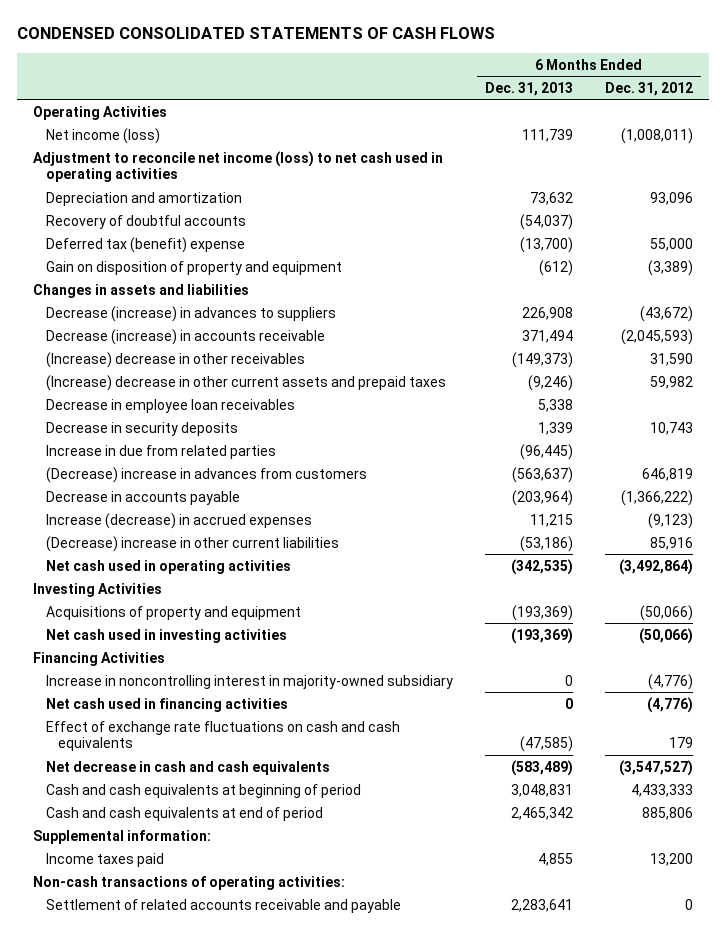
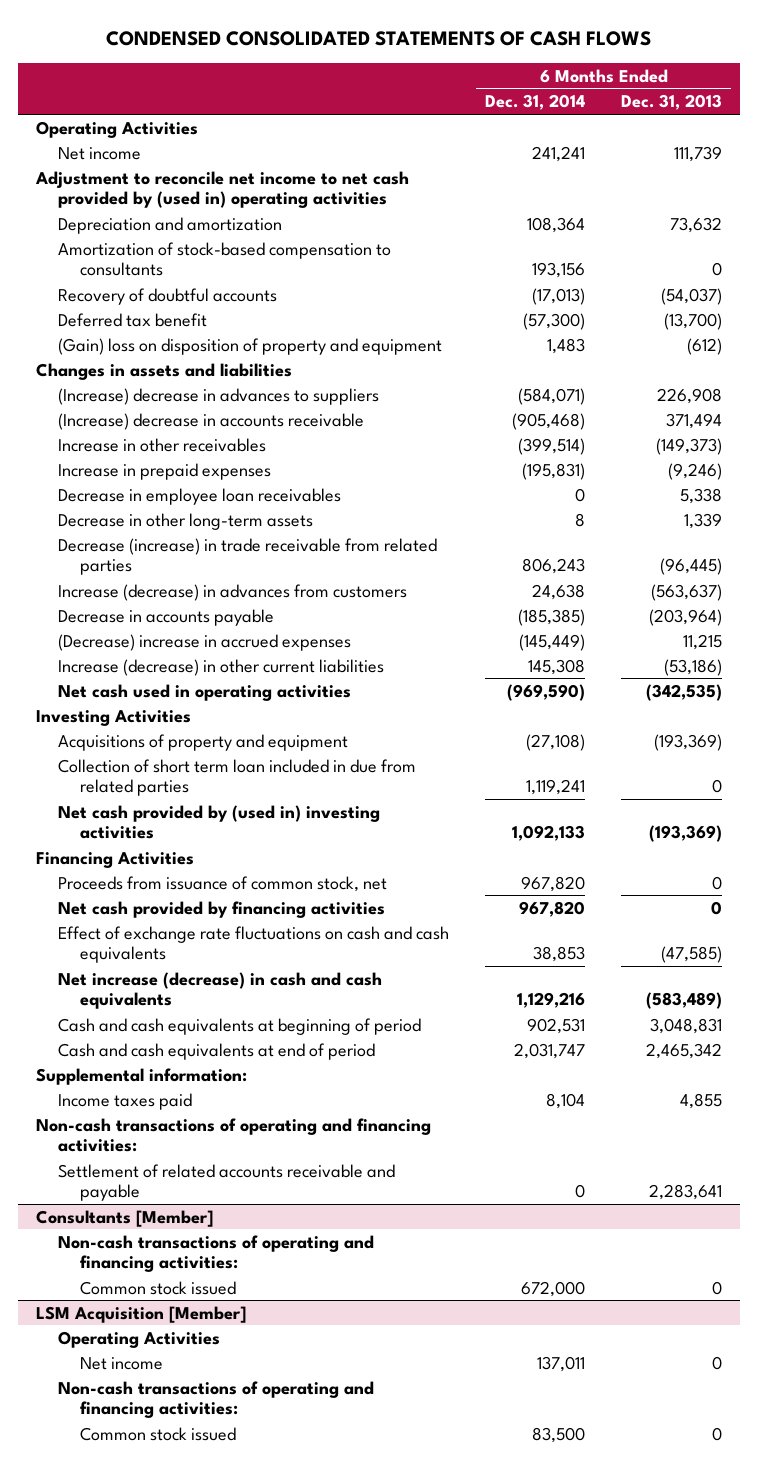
[605,81,694,96] Dec. 31, 2012 -> none
none -> [485,94,586,111] Dec. 31, 2014
[45,127,160,144] Net income (loss) -> [57,146,141,160] Net income
[32,150,443,183] Adjustment to reconcile net income (loss) to net cash used in operating activities -> [34,170,409,209] Adjustment to reconcile net income to net cash provided by (used in) operating activities
none -> [57,241,391,277] Amortization of stock-based compensation to consultants
[45,236,245,253] Deferred tax (benefit) expense -> [57,312,207,327] Deferred tax benefit
[45,260,342,275] Gain on disposition of property and equipment -> [57,337,442,355] (Gain) loss on disposition of property and equipment
[45,305,336,322] Decrease (increase) in advances to suppliers -> [57,387,379,405] (Increase) decrease in advances to suppliers
[45,328,325,345] Decrease (increase) in accounts receivable -> [57,412,364,430] (Increase) decrease in accounts receivable
[45,351,305,368] (Increase) decrease in other receivables -> [57,437,266,452] Increase in other receivables
[45,374,446,391] (Increase) decrease in other current assets and prepaid taxes -> [57,462,271,480] Increase in prepaid expenses
[45,421,238,436] Decrease in security deposits -> [57,512,313,530] Decrease in other long-term assets
[45,444,276,459] Increase in due from related parties -> [57,537,437,576] Decrease (increase) in trade receivable from related parties
[45,466,367,483] (Decrease) increase in advances from customers -> [57,583,407,601] Increase (decrease) in advances from customers
[45,512,312,529] Increase (decrease) in accrued expenses -> [57,633,351,651] (Decrease) increase in accrued expenses
[45,535,339,552] (Decrease) increase in other current liabilities -> [57,658,384,676] Increase (decrease) in other current liabilities
none -> [57,758,416,797] Collection of short term loan included in due from related parties
[45,628,287,643] Net cash used in investing activities -> [57,804,380,840] Net cash provided by (used in) investing activities
[45,674,453,689] Increase in noncontrolling interest in majority-owned subsidiary -> none
none -> [57,875,387,892] Proceeds from issuance of common stock, net
[45,697,288,712] Net cash used in financing activities -> [57,900,385,918] Net cash provided by financing activities
[45,760,330,775] Net decrease in cash and cash equivalents -> [57,971,382,1010] Net increase (decrease) in cash and cash equivalents
[32,875,345,890] Non-cash transactions of operating activities: -> [35,1117,431,1153] Non-cash transactions of operating and financing activities:
none -> [35,1209,213,1227] Consultants [Member]
none -> [57,1234,374,1273] Non-cash transactions of operating and financing activities:
none -> [79,1280,236,1295] Common stock issued
none -> [35,1305,246,1323] LSM Acquisition [Member]
none -> [57,1330,220,1348] Operating Activities
none -> [79,1356,163,1370] Net income
none -> [57,1380,374,1419] Non-cash transactions of operating and financing activities:
none -> [79,1426,236,1441] Common stock issued

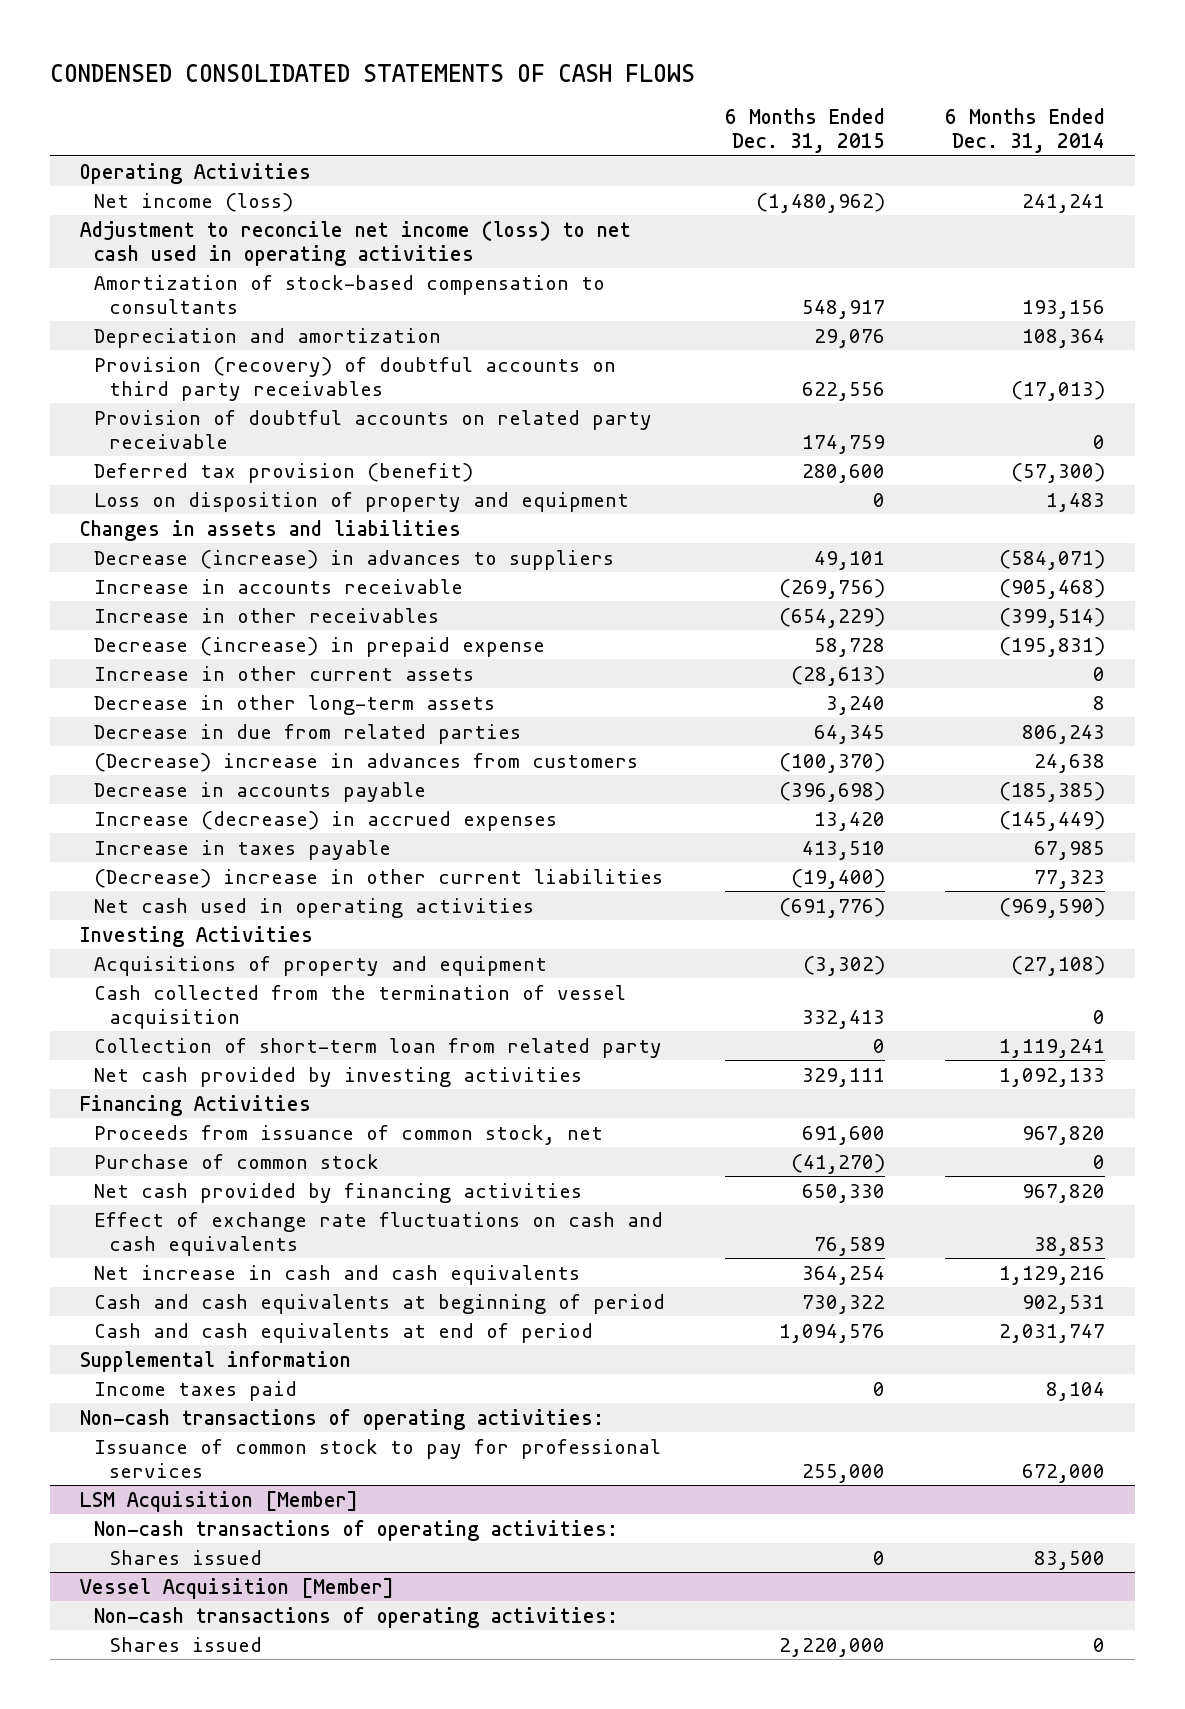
[621,94,723,111] Dec. 31, 2013 -> none
none -> [725,108,886,154] 6 Months Ended Dec. 31, 2015
[57,146,141,160] Net income -> [94,192,294,212] Net income (loss)
[34,170,409,209] Adjustment to reconcile net income to net cash provided by (used in) operating activities -> [79,220,631,266] Adjustment to reconcile net income (loss) to net cash used in operating activities
[57,216,282,234] Depreciation and amortization -> [94,327,442,348] Depreciation and amortization
[57,287,277,305] Recovery of doubtful accounts -> [94,356,617,401] Provision (recovery) of doubtful accounts on third party receivables
none -> [94,409,653,449] Provision of doubtful accounts on related party receivable
[57,312,207,327] Deferred tax benefit -> [94,462,474,483] Deferred tax provision (benefit)
[57,337,442,355] (Gain) loss on disposition of property and equipment -> [94,491,630,512] Loss on disposition of property and equipment
[57,387,379,405] (Increase) decrease in advances to suppliers -> [94,549,615,570] Decrease (increase) in advances to suppliers
[57,412,364,430] (Increase) decrease in accounts receivable -> [94,578,464,594] Increase in accounts receivable
[57,487,341,505] Decrease in employee loan receivables -> none
[57,462,271,480] Increase in prepaid expenses -> [94,636,546,657] Decrease (increase) in prepaid expense
none -> [94,665,475,681] Increase in other current assets
[57,537,437,576] Decrease (increase) in trade receivable from related parties -> [94,723,522,744] Decrease in due from related parties
[57,583,407,601] Increase (decrease) in advances from customers -> [94,752,639,772] (Decrease) increase in advances from customers
[57,633,351,651] (Decrease) increase in accrued expenses -> [94,810,558,831] Increase (decrease) in accrued expenses
none -> [94,839,392,860] Increase in taxes payable
[57,658,384,676] Increase (decrease) in other current liabilities -> [94,868,664,888] (Decrease) increase in other current liabilities
[528,658,586,675] 145,308 -> [1034,869,1106,889] 77,323
none -> [94,984,627,1029] Cash collected from the termination of vessel acquisition
[57,758,416,797] Collection of short term loan included in due from related parties -> [94,1037,663,1058] Collection of short-term loan from related party
[57,804,380,840] Net cash provided by (used in) investing activities -> [94,1066,583,1087] Net cash provided by investing activities
none -> [94,1153,380,1169] Purchase of common stock
[57,971,382,1010] Net increase (decrease) in cash and cash equivalents -> [94,1264,581,1285] Net increase in cash and cash equivalents
[35,1067,247,1085] Supplemental information: -> [79,1350,351,1372] Supplemental information
[57,1163,395,1202] Settlement of related accounts receivable and payable -> none
[35,1209,213,1227] Consultants [Member] -> none
[57,1234,374,1273] Non-cash transactions of operating and financing activities: -> none
[35,1117,431,1153] Non-cash transactions of operating and financing activities: -> [79,1408,604,1430] Non-cash transactions of operating activities:
[79,1280,236,1295] Common stock issued -> [94,1438,662,1478] Issuance of common stock to pay for professional services
[57,1330,220,1348] Operating Activities -> none
[79,1356,163,1370] Net income -> none
[57,1380,374,1419] Non-cash transactions of operating and financing activities: -> [94,1519,619,1541] Non-cash transactions of operating activities:
[79,1426,236,1441] Common stock issued -> [108,1549,262,1565] Shares issued
none -> [79,1577,394,1599] Vessel Acquisition [Member]
none -> [94,1606,619,1628] Non-cash transactions of operating activities:
none -> [108,1636,262,1652] Shares issued

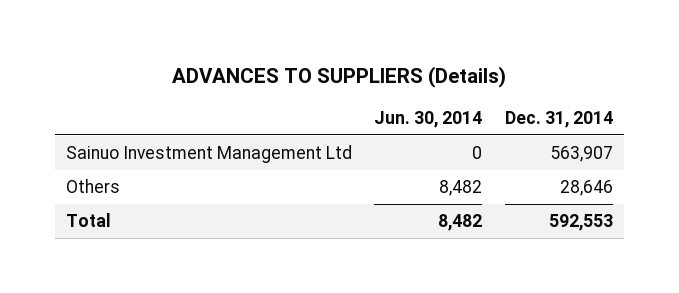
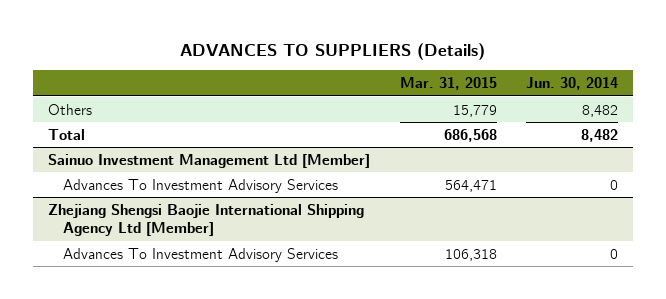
[504,110,613,128] Dec. 31, 2014 -> none
none -> [399,77,497,91] Mar. 31, 2015
[66,145,353,164] Sainuo Investment Management Ltd -> none
none -> [47,153,370,168] Sainuo Investment Management Ltd [Member]
none -> [62,178,338,193] Advances To Investment Advisory Services
none -> [47,203,364,237] Zhejiang Shengsi Baojie International Shipping Agency Ltd [Member]
none -> [62,247,338,262] Advances To Investment Advisory Services

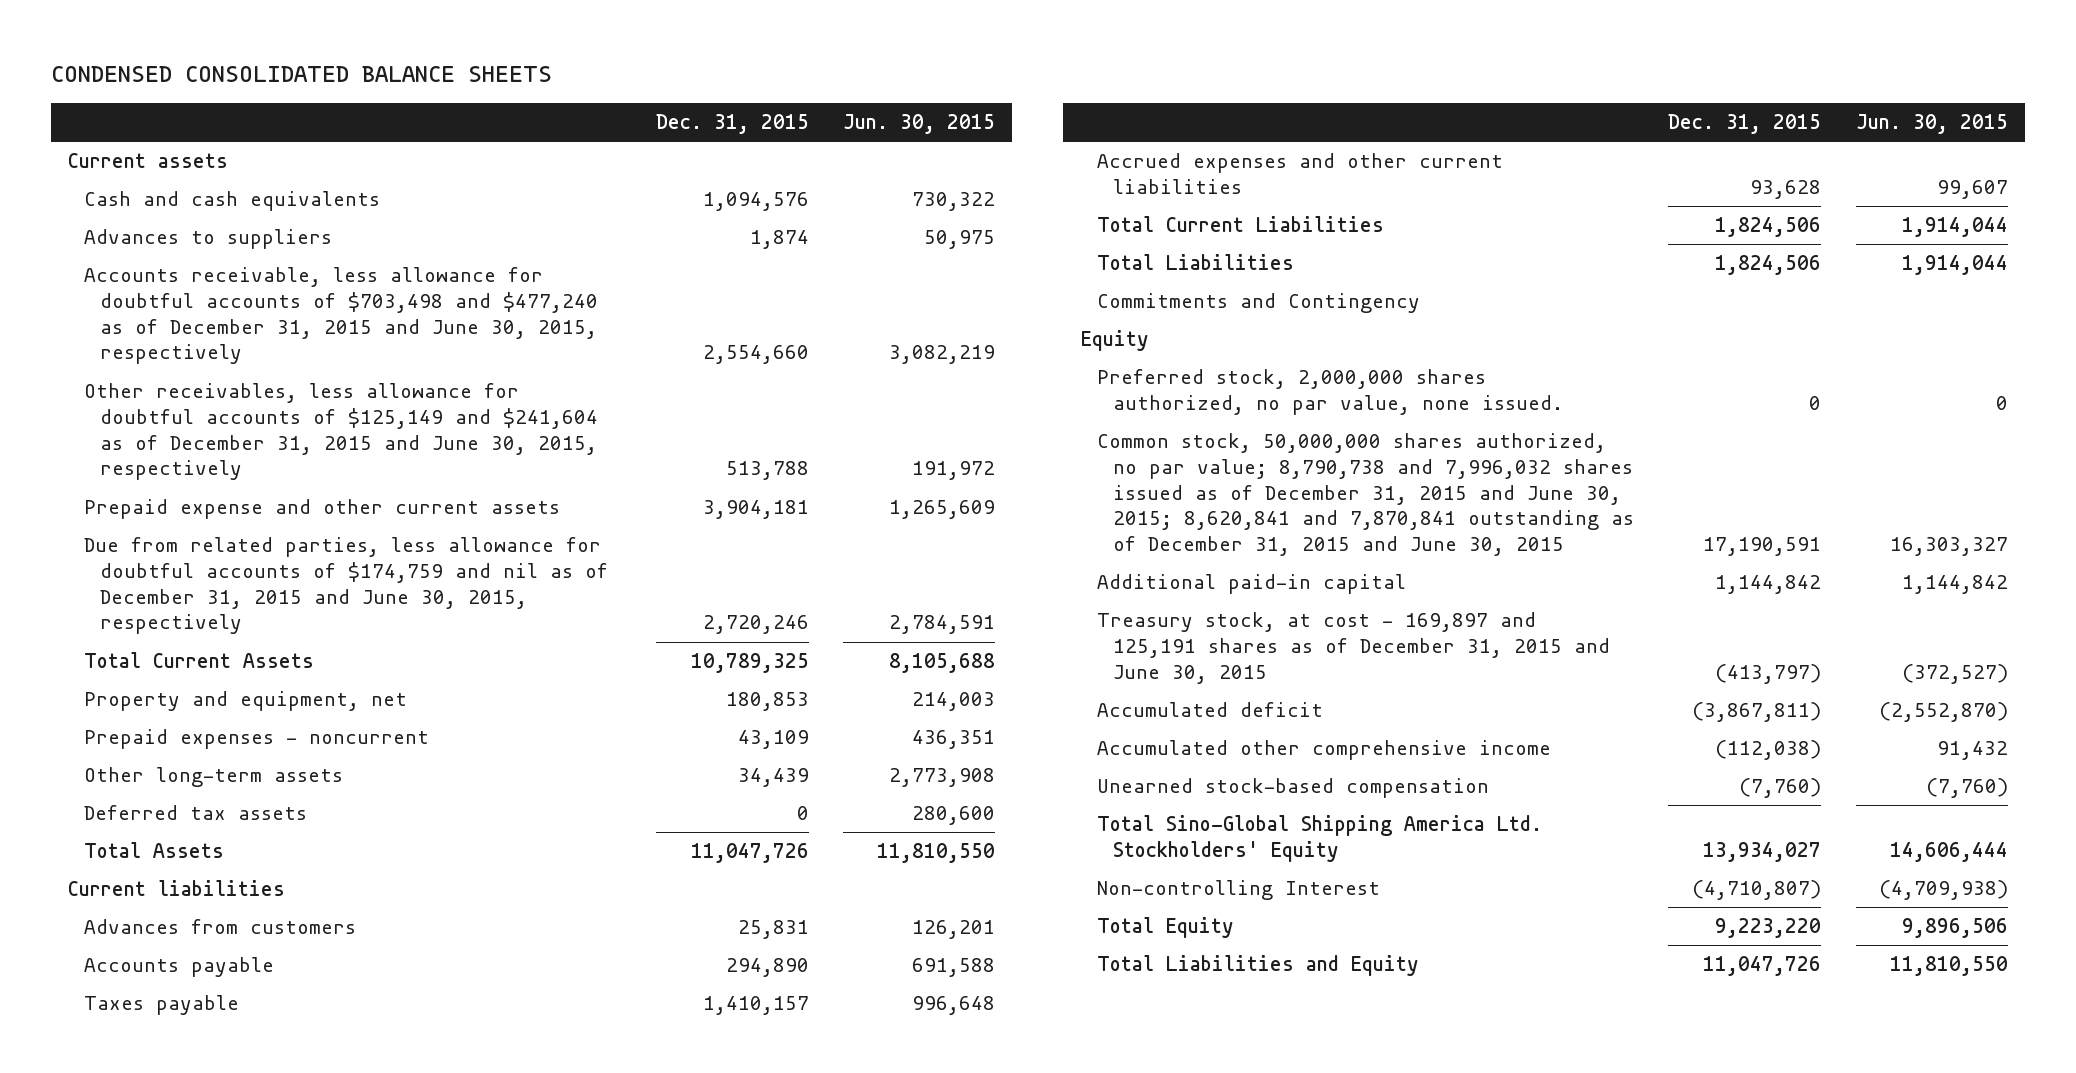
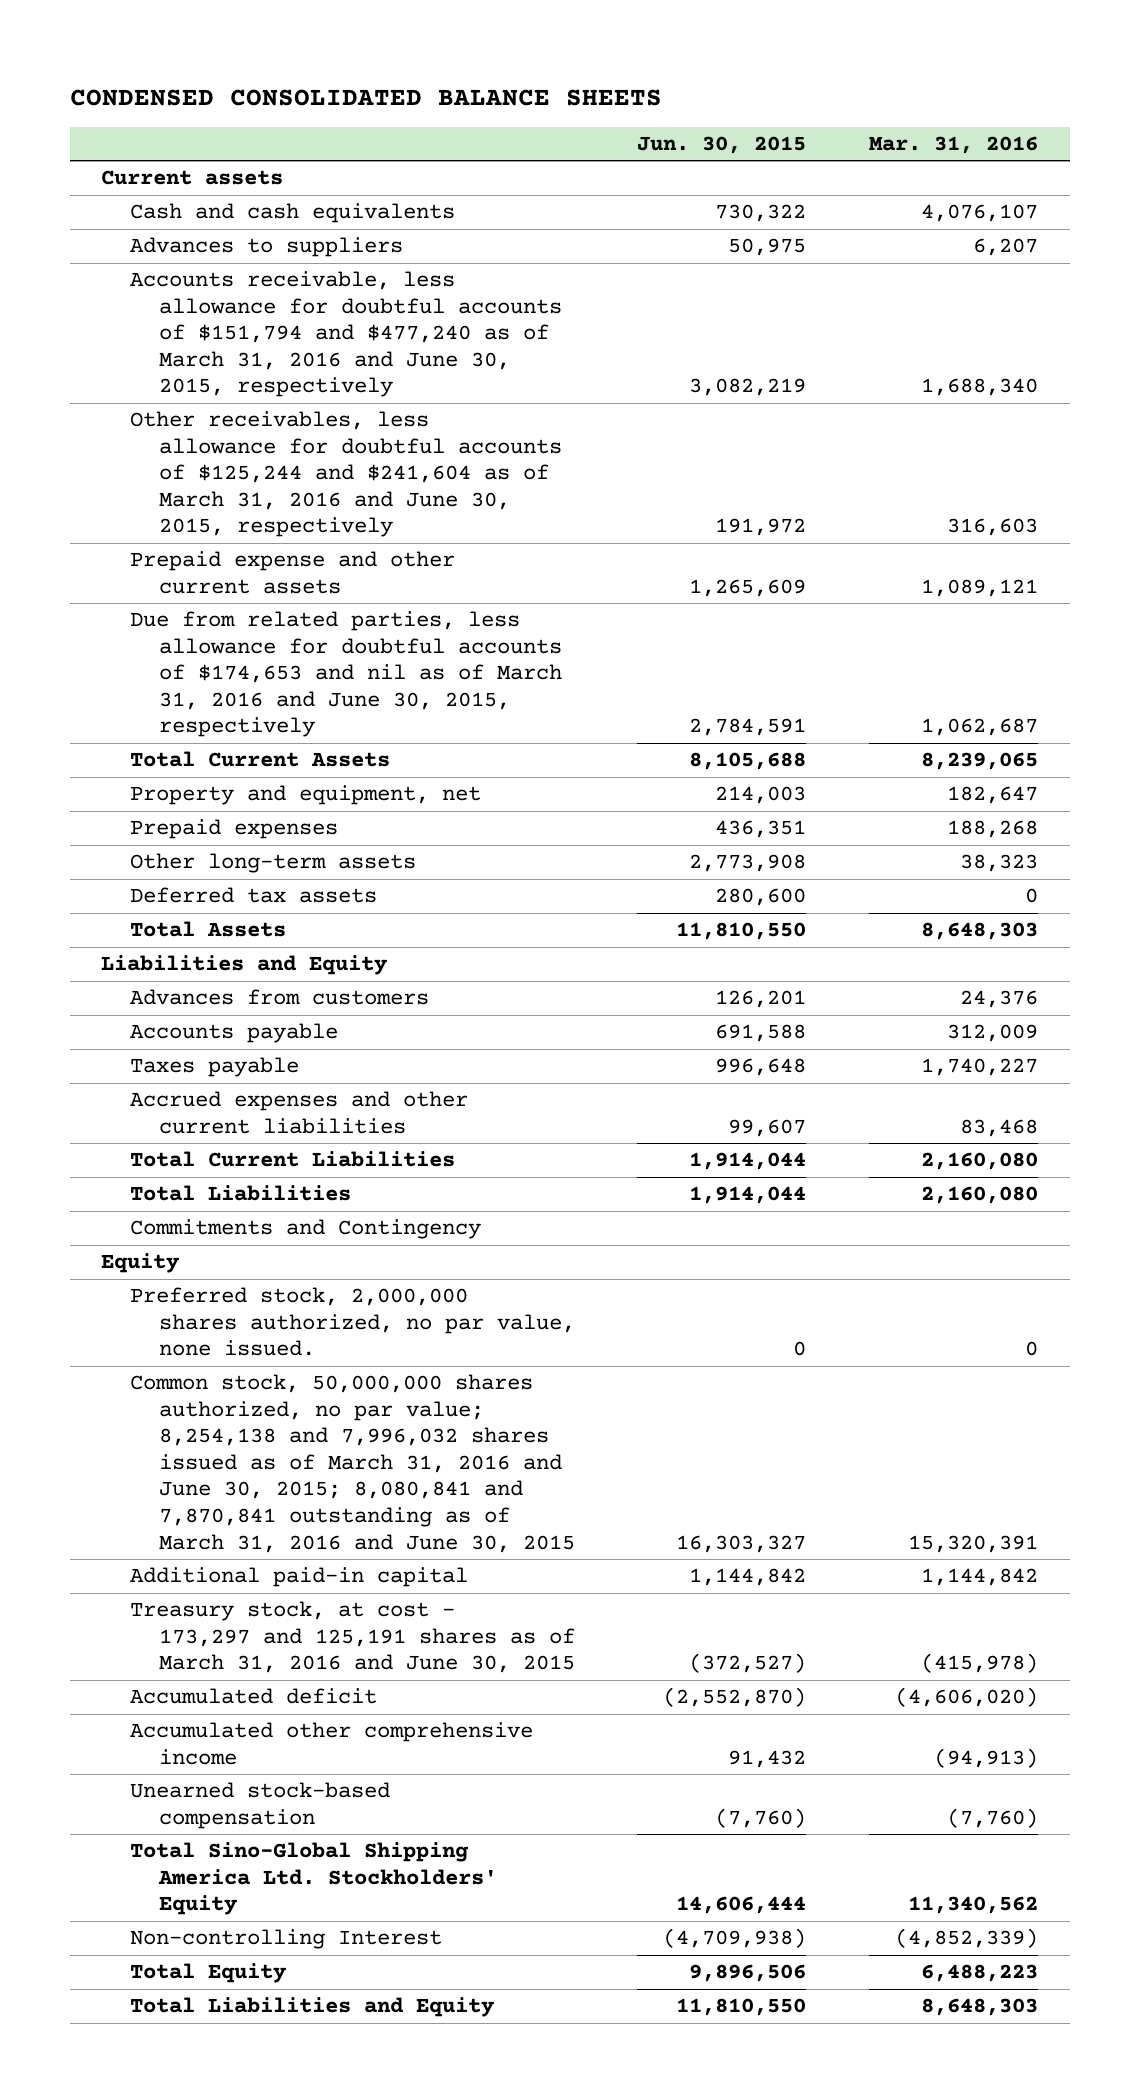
[655,114,809,135] Dec. 31, 2015 -> none
none -> [869,136,1039,155] Mar. 31, 2016
[84,267,599,365] Accounts receivable, less allowance for doubtful accounts of $703,498 and $477,240 as of December 31, 2015 and June 30, 2015, respectively -> [129,271,562,398] Accounts receivable, less allowance for doubtful accounts of $151,794 and $477,240 as of March 31, 2016 and June 30, 2015, respectively
[84,383,599,481] Other receivables, less allowance for doubtful accounts of $125,149 and $241,604 as of December 31, 2015 and June 30, 2015, respectively -> [129,411,562,538] Other receivables, less allowance for doubtful accounts of $125,244 and $241,604 as of March 31, 2016 and June 30, 2015, respectively
[84,537,609,635] Due from related parties, less allowance for doubtful accounts of $174,759 and nil as of December 31, 2015 and June 30, 2015, respectively -> [129,611,562,738] Due from related parties, less allowance for doubtful accounts of $174,653 and nil as of March 31, 2016 and June 30, 2015, respectively
[84,729,430,750] Prepaid expenses - noncurrent -> [129,819,338,840] Prepaid expenses
[68,880,286,897] Current liabilities -> [101,955,389,976] Liabilities and Equity
[1096,433,1634,557] Common stock, 50,000,000 shares authorized, no par value; 8,790,738 and 7,996,032 shares issued as of December 31, 2015 and June 30, 2015; 8,620,841 and 7,870,841 outstanding as of December 31, 2015 and June 30, 2015 -> [129,1374,575,1553] Common stock, 50,000,000 shares authorized, no par value; 8,254,138 and 7,996,032 shares issued as of March 31, 2016 and June 30, 2015; 8,080,841 and 7,870,841 outstanding as of March 31, 2016 and June 30, 2015
[1096,612,1610,684] Treasury stock, at cost - 169,897 and 125,191 shares as of December 31, 2015 and June 30, 2015 -> [129,1601,575,1674] Treasury stock, at cost - 173,297 and 125,191 shares as of March 31, 2016 and June 30, 2015

